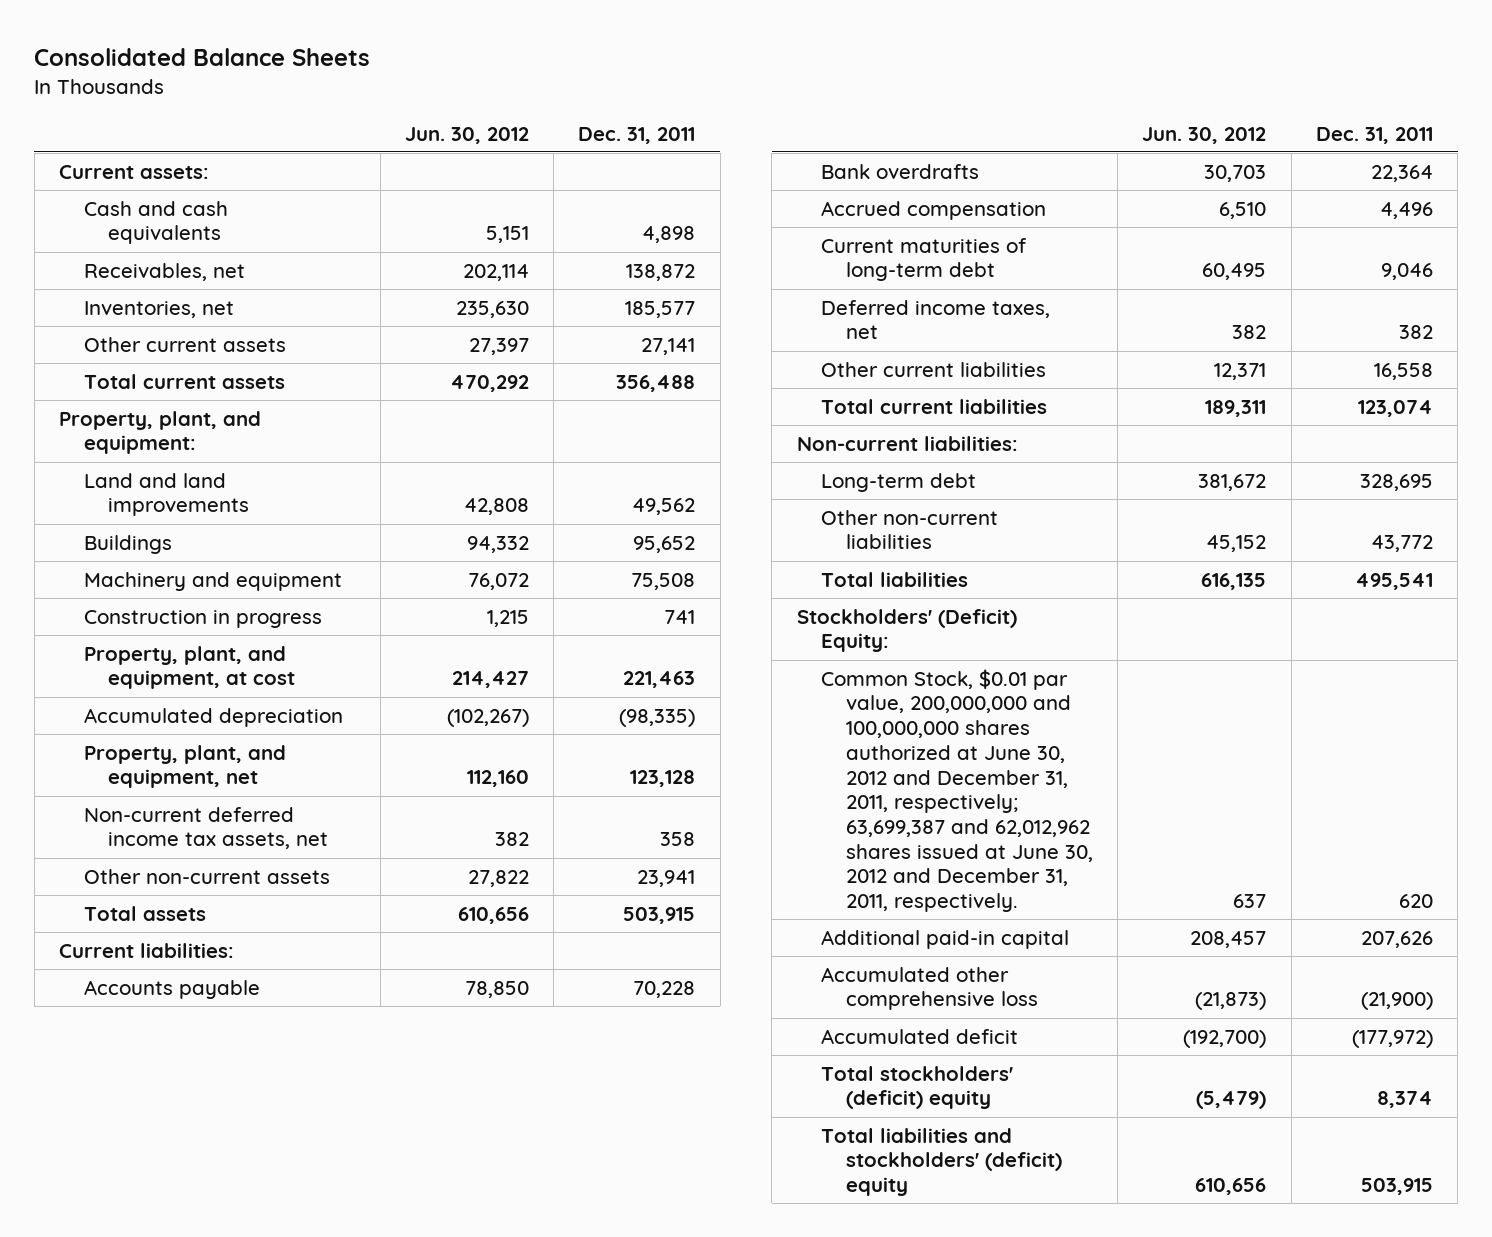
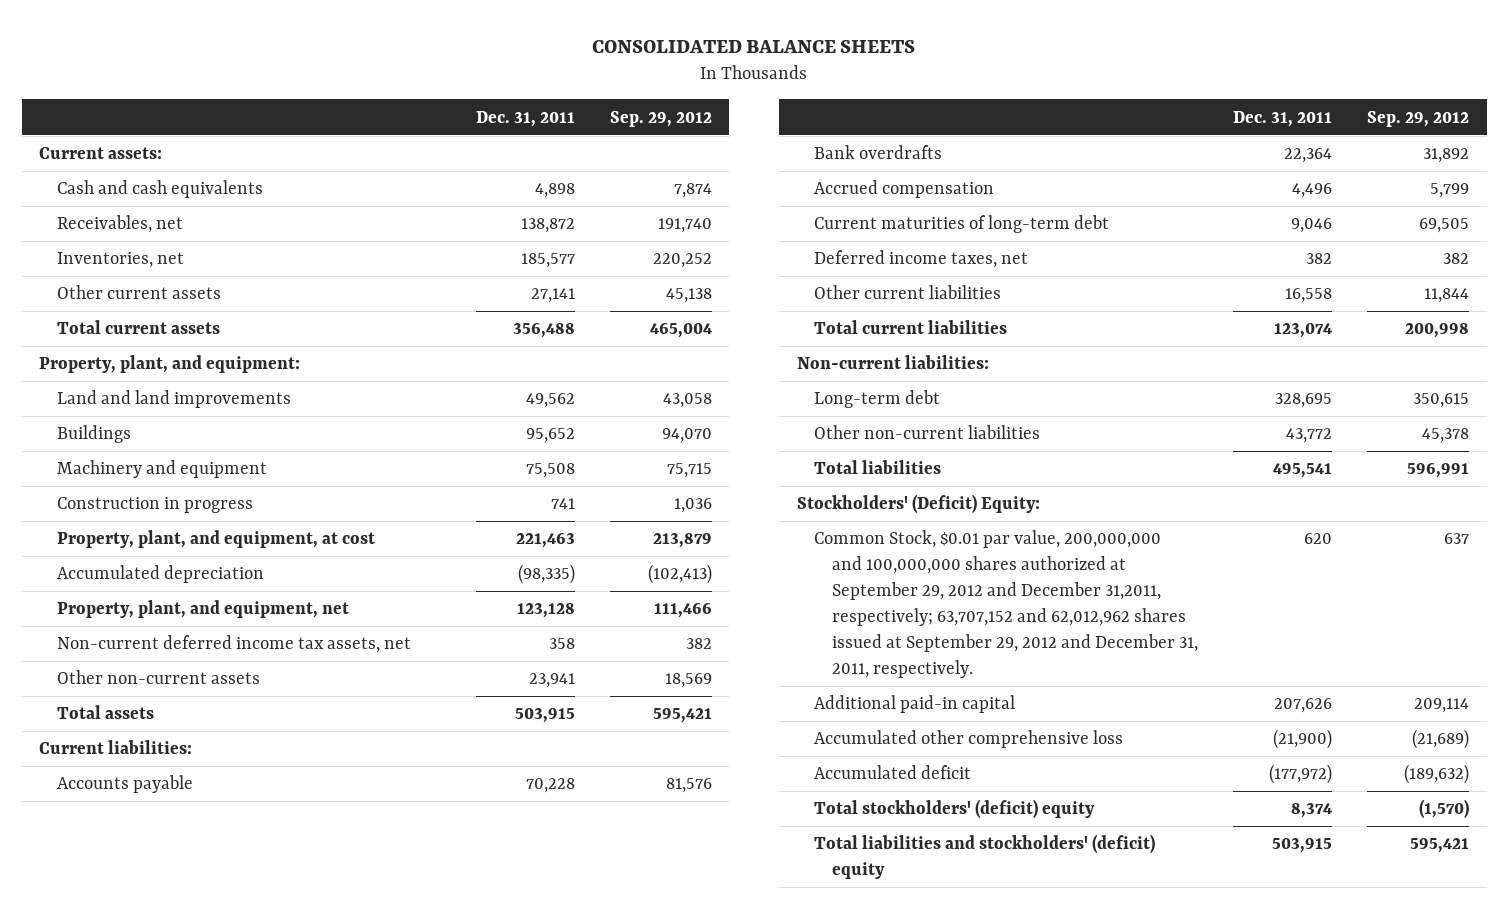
[34,48,371,67] Consolidated Balance Sheets -> [592,39,916,53] CONSOLIDATED BALANCE SHEETS
[404,126,529,144] Jun. 30, 2012 -> none
none -> [609,110,712,127] Sep. 29, 2012
[821,668,1093,912] Common Stock, $0.01 par value, 200,000,000 and 100,000,000 shares authorized at June 30, 2012 and December 31, 2011, respectively; 63,699,387 and 62,012,962 shares issued at June 30, 2012 and December 31, 2011, respectively. -> [814,530,1198,678] Common Stock, $0.01 par value, 200,000,000 and 100,000,000 shares authorized at September 29, 2012 and December 31,2011, respectively; 63,707,152 and 62,012,962 shares issued at September 29, 2012 and December 31, 2011, respectively.

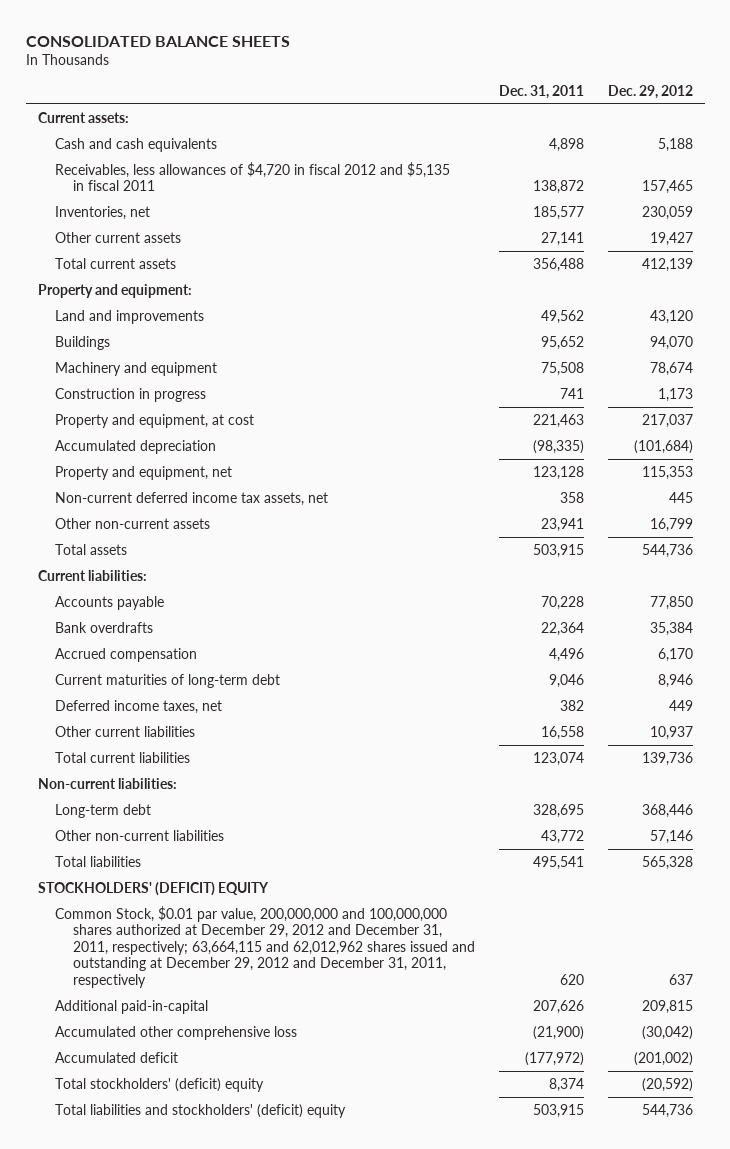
[609,110,712,127] Sep. 29, 2012 -> none
none -> [607,84,693,99] Dec. 29, 2012
[57,215,184,234] Receivables, net -> [55,161,451,192] Receivables, less allowances of $4,720 in fiscal 2012 and $5,135 in fiscal 2011
[39,355,301,374] Property, plant, and equipment: -> [37,283,192,298] Property and equipment:
[57,390,292,409] Land and land improvements -> [55,309,205,324] Land and improvements
[57,530,376,549] Property, plant, and equipment, at cost -> [55,413,255,428] Property and equipment, at cost
[57,600,350,619] Property, plant, and equipment, net -> [55,465,233,480] Property and equipment, net
[796,494,1040,514] Stockholders' (Deficit) Equity: -> [37,881,269,896] STOCKHOLDERS' (DEFICIT) EQUITY
[814,530,1198,678] Common Stock, $0.01 par value, 200,000,000 and 100,000,000 shares authorized at September 29, 2012 and December 31,2011, respectively; 63,707,152 and 62,012,962 shares issued at September 29, 2012 and December 31, 2011, respectively. -> [55,905,475,988] Common Stock, $0.01 par value, 200,000,000 and 100,000,000 shares authorized at December 29, 2012 and December 31, 2011, respectively; 63,664,115 and 62,012,962 shares issued and outstanding at December 29, 2012 and December 31, 2011, respectively
[814,695,1016,714] Additional paid-in capital -> [55,999,209,1014] Additional paid-in-capital

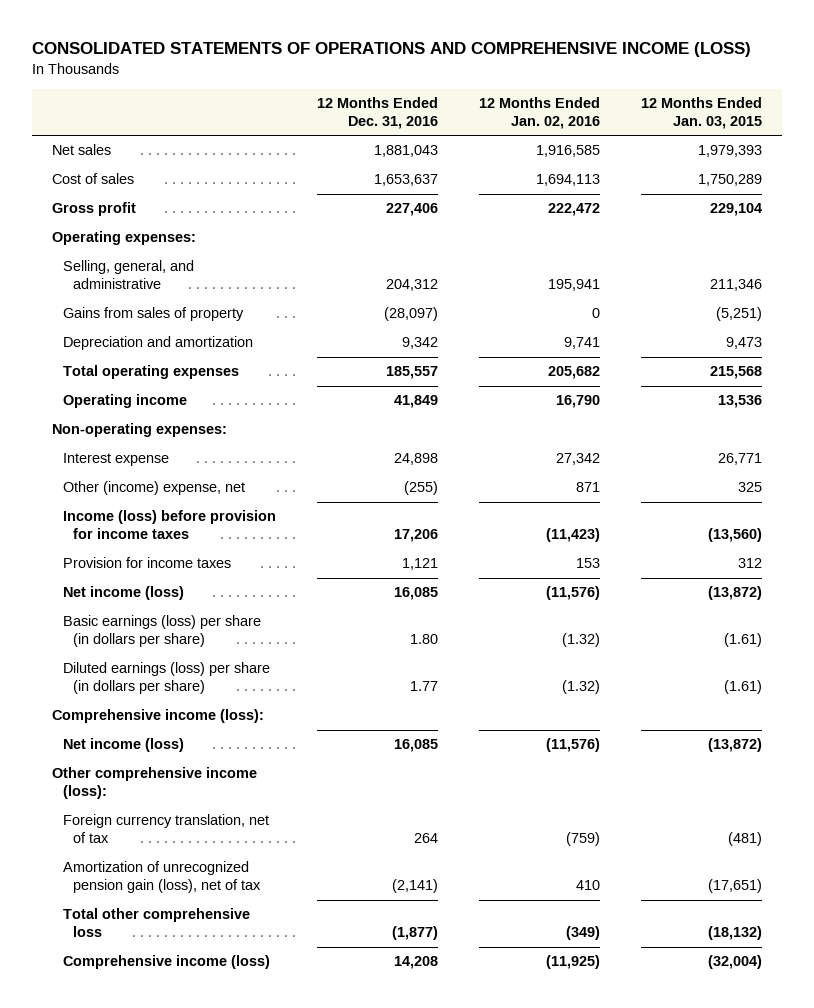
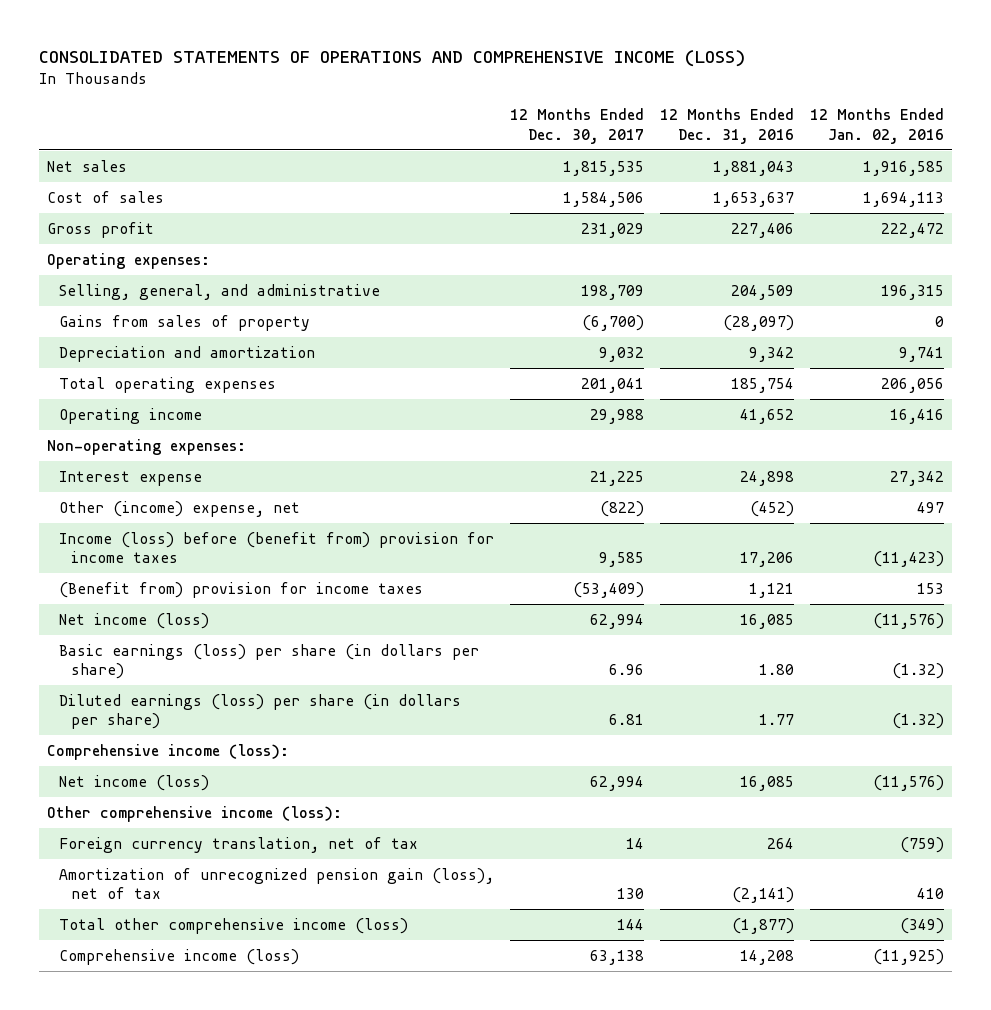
[640,96,762,129] 12 Months Ended Jan. 03, 2015 -> none
none -> [509,108,644,144] 12 Months Ended Dec. 30, 2017
[385,279,438,292] 204,312 -> [731,284,795,300] 204,509
[547,279,600,292] 195,941 -> [881,284,945,300] 196,315
[385,366,438,380] 185,557 -> [731,377,795,393] 185,754
[547,366,600,380] 205,682 -> [881,377,945,393] 206,056
[393,395,438,409] 41,849 -> [740,408,795,424] 41,652
[555,395,600,409] 16,790 -> [890,408,945,424] 16,416
[403,481,438,496] (255) -> [750,500,795,517] (452)
[575,482,600,493] 871 -> [917,501,945,513] 497
[62,510,276,540] Income (loss) before provision for income taxes -> [58,531,494,564] Income (loss) before (benefit from) provision for income taxes
[62,557,231,569] Provision for income taxes -> [58,581,423,598] (Benefit from) provision for income taxes
[62,908,250,938] Total other comprehensive loss -> [58,917,408,934] Total other comprehensive income (loss)

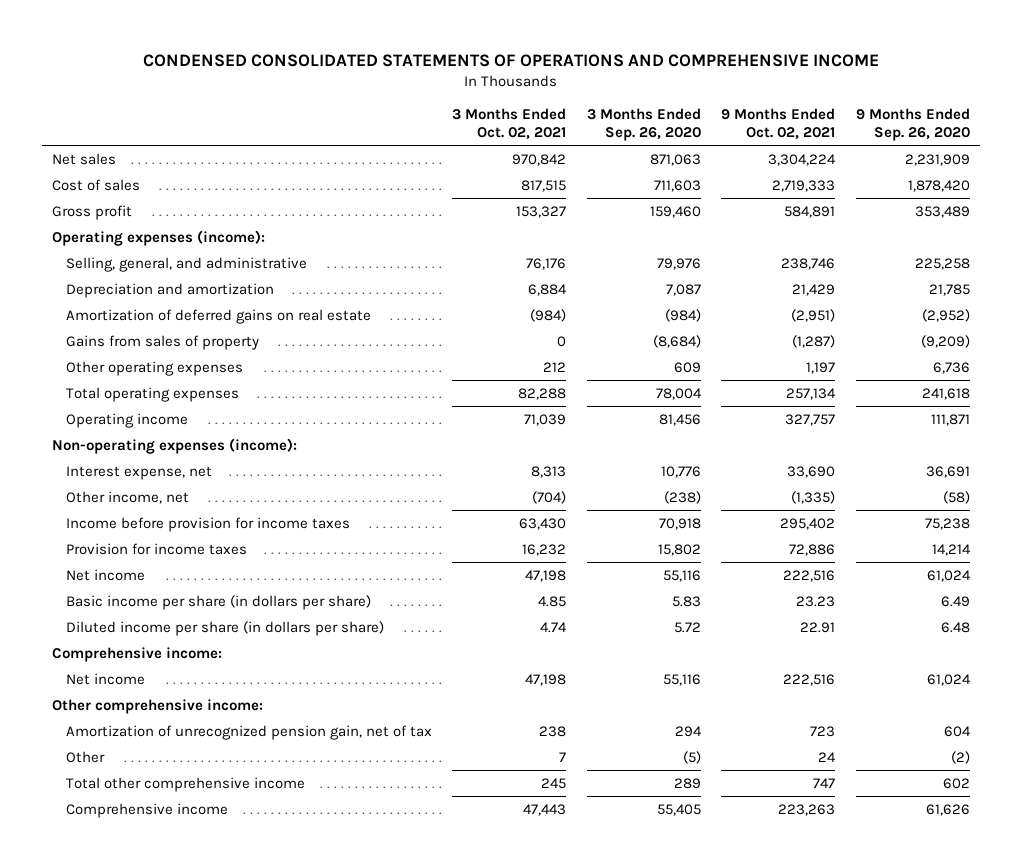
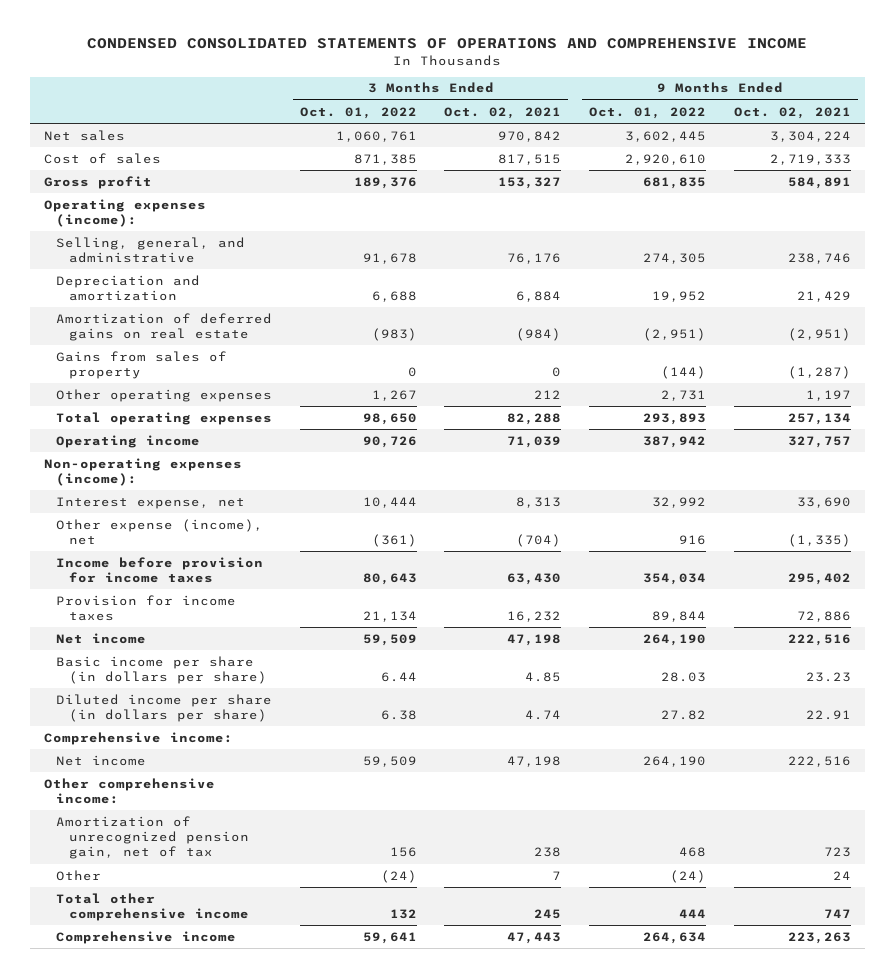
[586,107,701,142] 3 Months Ended Sep. 26, 2020 -> none
[855,107,970,142] 9 Months Ended Sep. 26, 2020 -> none
none -> [299,106,417,119] Oct. 01, 2022
none -> [589,106,707,119] Oct. 01, 2022
[65,490,189,504] Other income, net -> [56,518,264,546] Other expense (income), net

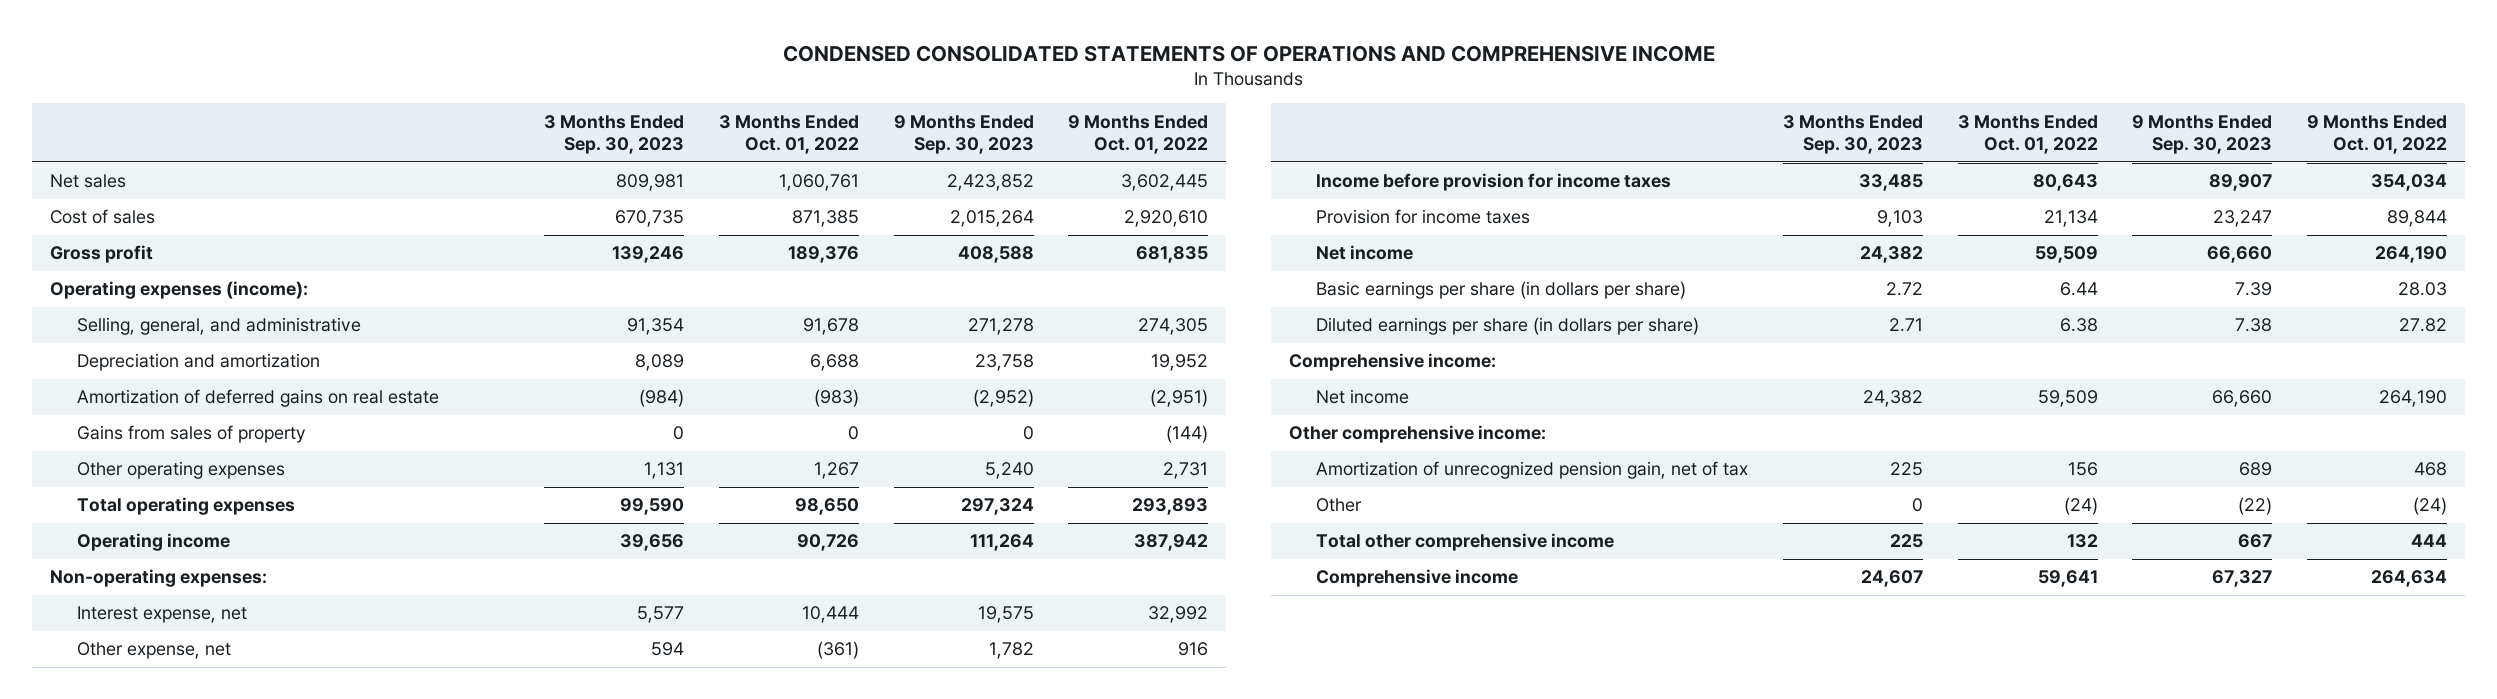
[444,106,562,119] Oct. 02, 2021 -> none
[733,106,851,119] Oct. 02, 2021 -> none
none -> [543,114,684,155] 3 Months Ended Sep. 30, 2023
none -> [893,114,1034,155] 9 Months Ended Sep. 30, 2023
[43,457,242,487] Non-operating expenses (income): -> [49,569,267,588] Non-operating expenses:
[56,518,264,546] Other expense (income), net -> [76,642,231,660] Other expense, net
[56,655,267,685] Basic income per share (in dollars per share) -> [1315,281,1686,300] Basic earnings per share (in dollars per share)
[56,693,273,723] Diluted income per share (in dollars per share) -> [1315,317,1699,336] Diluted earnings per share (in dollars per share)

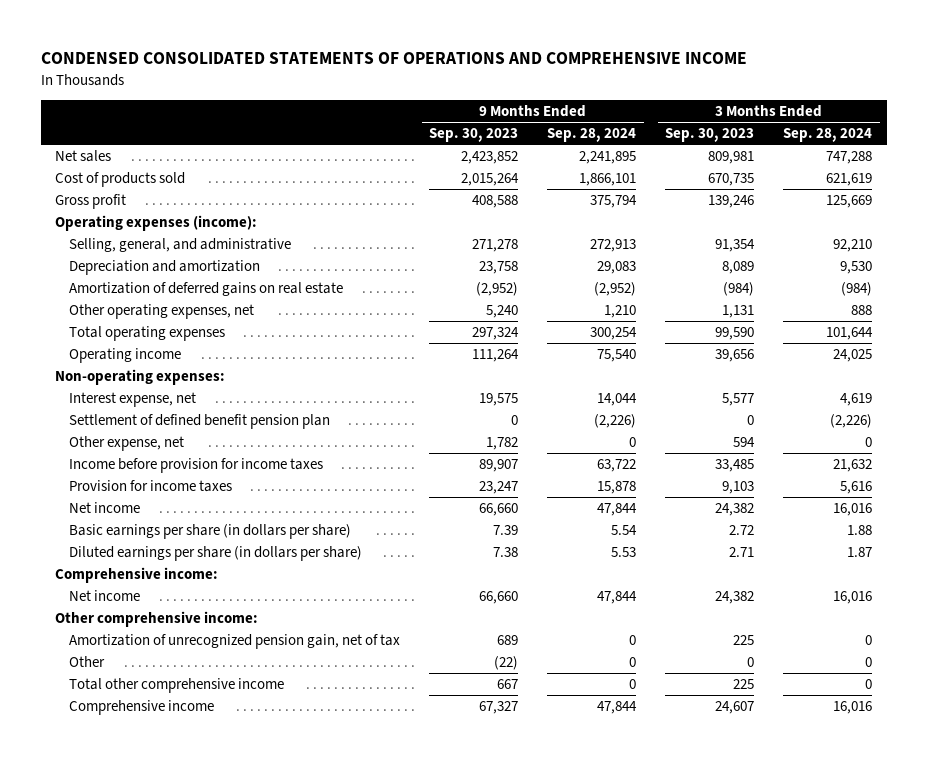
[718,114,859,155] 3 Months Ended Oct. 01, 2022 -> none
[1068,114,1209,155] 9 Months Ended Oct. 01, 2022 -> none
none -> [547,128,637,143] Sep. 28, 2024
none -> [783,128,873,143] Sep. 28, 2024
[49,209,155,225] Cost of sales -> [55,172,186,188] Cost of products sold
[76,425,306,444] Gains from sales of property -> none
[76,461,285,480] Other operating expenses -> [69,304,255,320] Other operating expenses, net
none -> [69,414,331,430] Settlement of defined benefit pension plan

